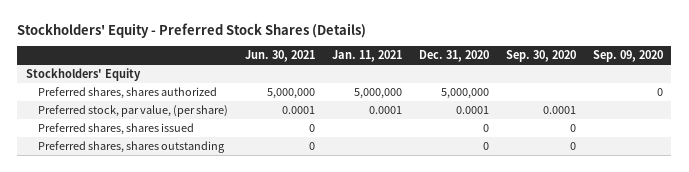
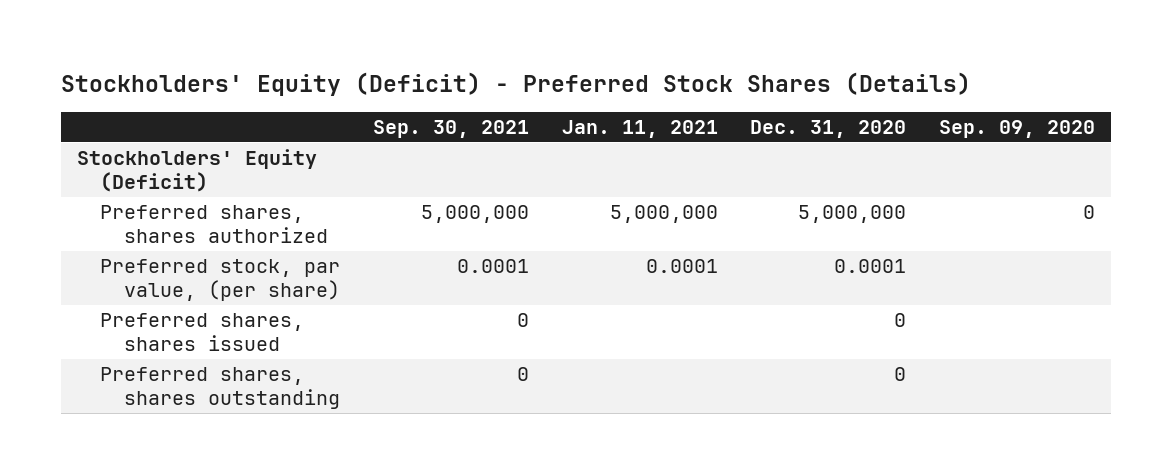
[17,22,367,38] Stockholders' Equity - Preferred Stock Shares (Details) -> [60,72,971,97] Stockholders' Equity (Deficit) - Preferred Stock Shares (Details)
[244,50,315,63] Jun. 30, 2021 -> none
[505,50,576,63] Sep. 30, 2020 -> none
none -> [373,120,530,139] Sep. 30, 2021
[25,68,141,82] Stockholders' Equity -> [77,149,318,193] Stockholders' Equity (Deficit)

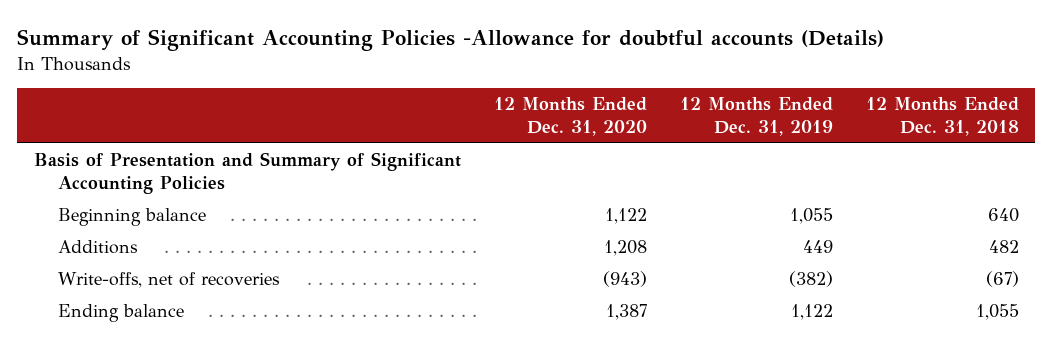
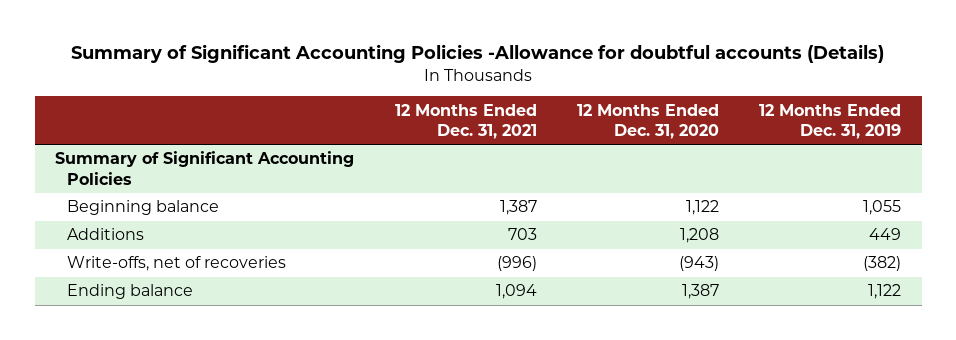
[865,97,1019,137] 12 Months Ended Dec. 31, 2018 -> none
none -> [394,103,537,140] 12 Months Ended Dec. 31, 2021
[33,152,461,195] Basis of Presentation and Summary of Significant Accounting Policies -> [55,151,355,185] Summary of Significant Accounting Policies

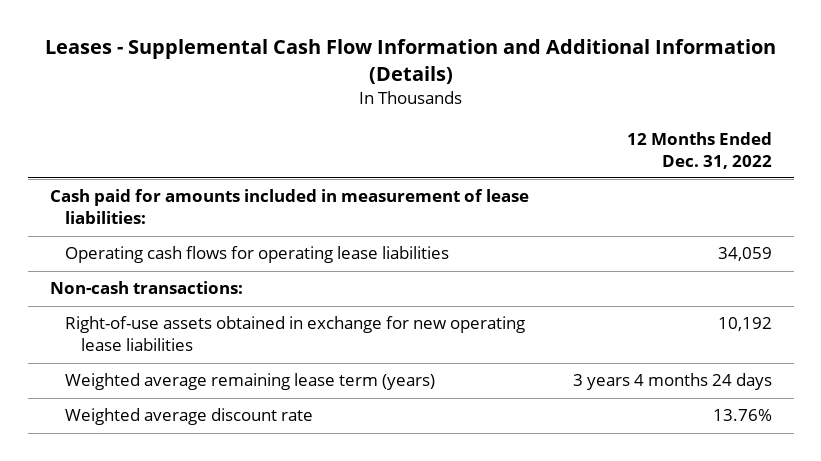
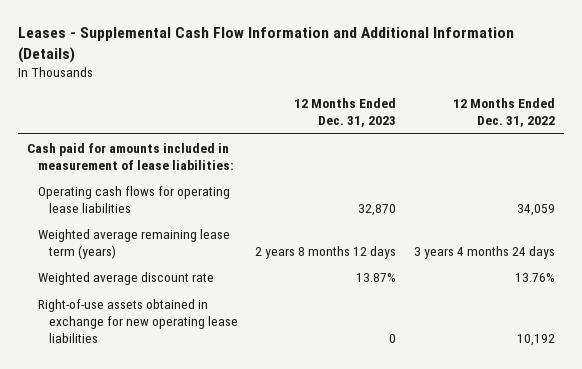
none -> [294,98,397,128] 12 Months Ended Dec. 31, 2023
[49,281,243,295] Non-cash transactions: -> none
[65,316,526,352] Right-of-use assets obtained in exchange for new operating lease liabilities -> [37,299,238,343] Right-of-use assets obtained in exchange for new operating lease liabilities

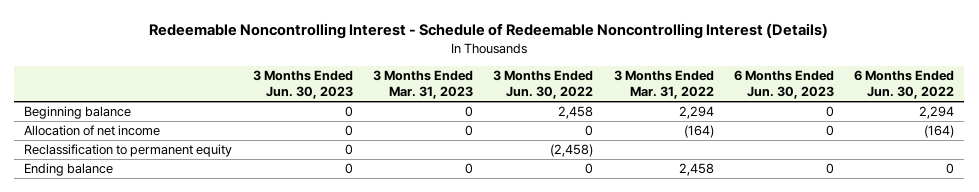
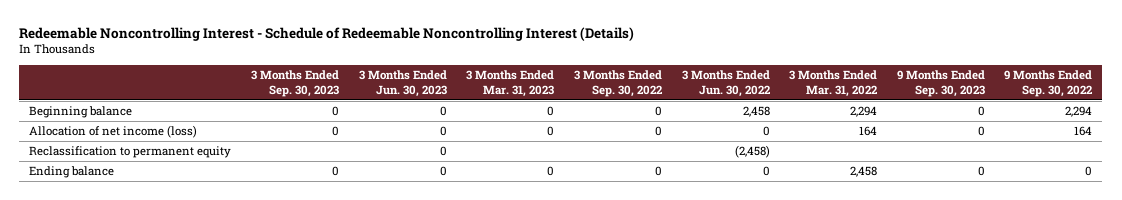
[733,70,834,100] 6 Months Ended Jun. 30, 2023 -> none
[854,70,955,100] 6 Months Ended Jun. 30, 2022 -> none
none -> [250,70,339,97] 3 Months Ended Sep. 30, 2023
none -> [573,70,662,97] 3 Months Ended Sep. 30, 2022
none -> [896,70,985,97] 9 Months Ended Sep. 30, 2023
none -> [1004,70,1093,97] 9 Months Ended Sep. 30, 2022
[24,125,161,137] Allocation of net income -> [29,125,198,139] Allocation of net income (loss)
[683,125,714,139] (164) -> [859,126,878,137] 164

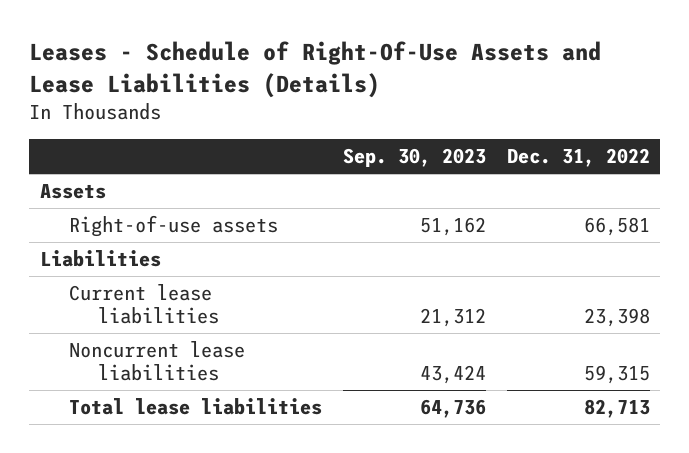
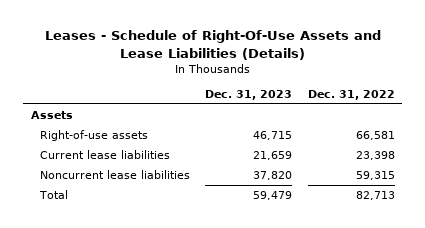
[342,148,486,168] Sep. 30, 2023 -> none
none -> [205,89,293,100] Dec. 31, 2023
[39,250,161,268] Liabilities -> none
[68,398,322,416] Total lease liabilities -> [39,189,69,199] Total

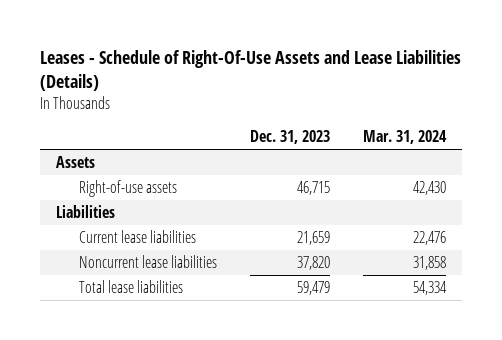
[307,89,395,100] Dec. 31, 2022 -> none
none -> [362,130,447,145] Mar. 31, 2024
none -> [55,205,115,219] Liabilities
[39,189,69,199] Total -> [79,280,184,294] Total lease liabilities

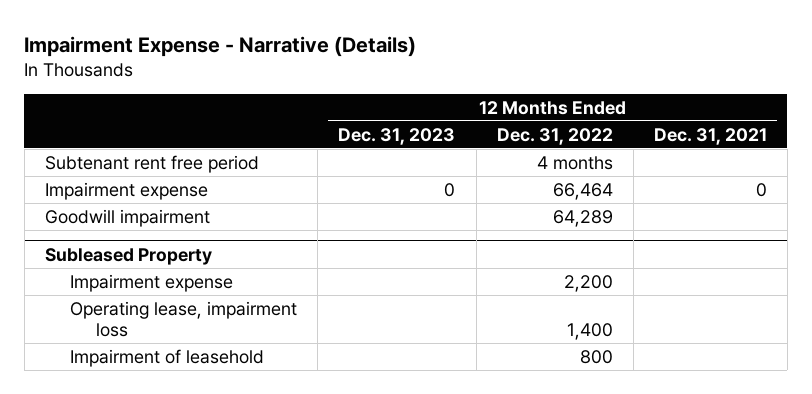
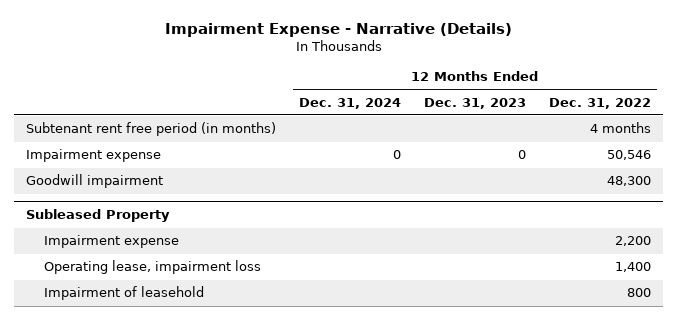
[653,127,767,145] Dec. 31, 2021 -> none
none -> [298,97,401,109] Dec. 31, 2024
[44,154,259,173] Subtenant rent free period -> [25,122,276,137] Subtenant rent free period (in months)
[552,182,613,200] 66,464 -> [607,150,652,161] 50,546
[552,209,613,227] 64,289 -> [607,176,652,187] 48,300

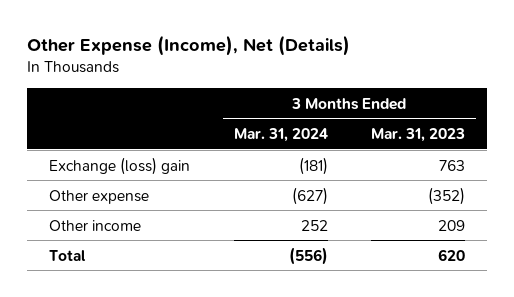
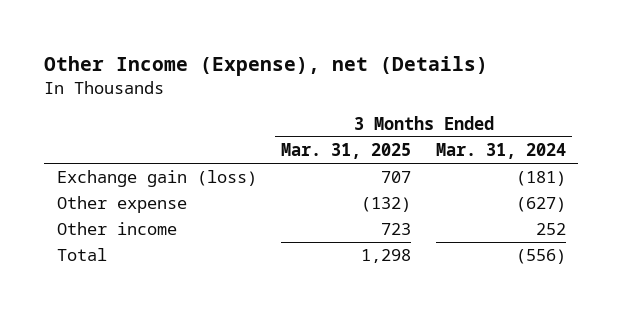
[26,35,350,57] Other Expense (Income), Net (Details) -> [44,55,489,76] Other Income (Expense), net (Details)
[371,128,466,143] Mar. 31, 2023 -> none
none -> [281,143,412,160] Mar. 31, 2025
[48,156,190,175] Exchange (loss) gain -> [56,170,257,188] Exchange gain (loss)

